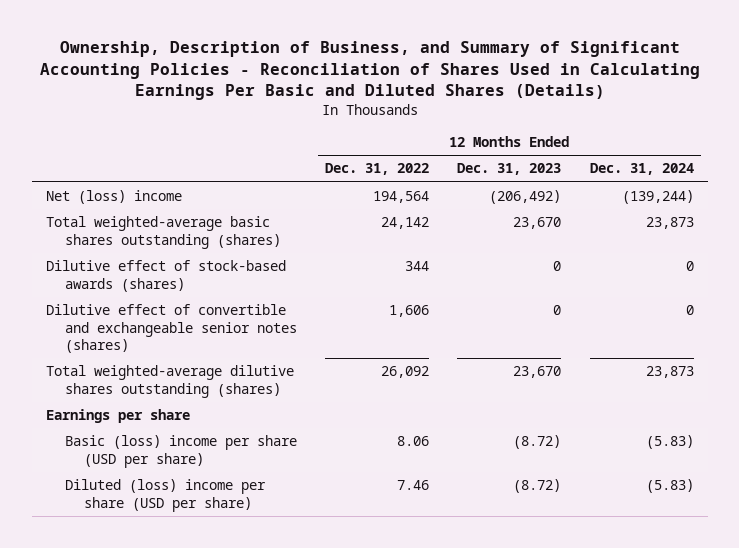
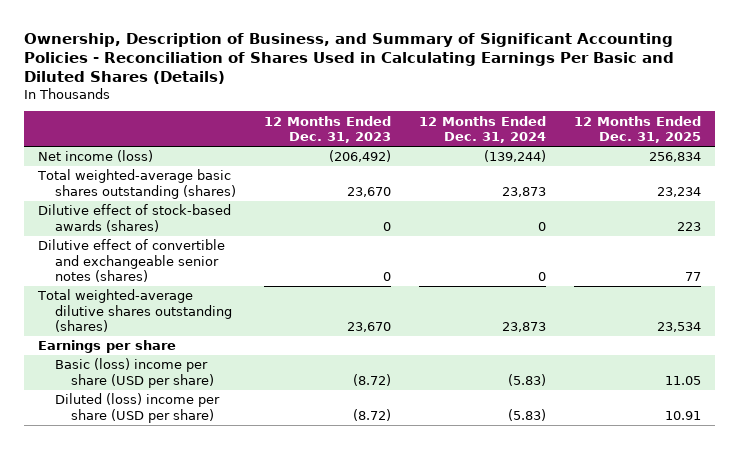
[325,163,430,176] Dec. 31, 2022 -> none
none -> [573,115,701,144] 12 Months Ended Dec. 31, 2025
[45,190,182,205] Net (loss) income -> [38,150,154,163] Net income (loss)

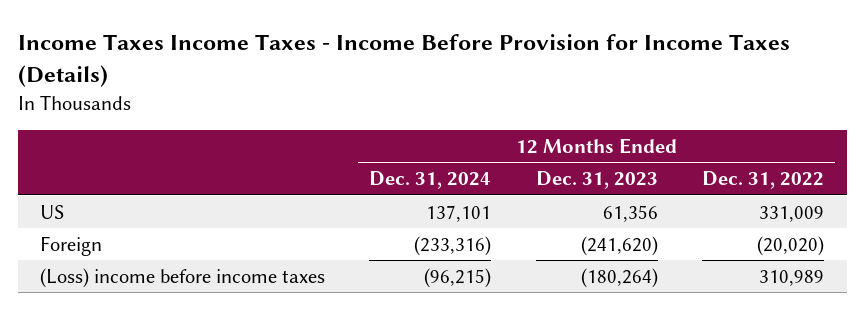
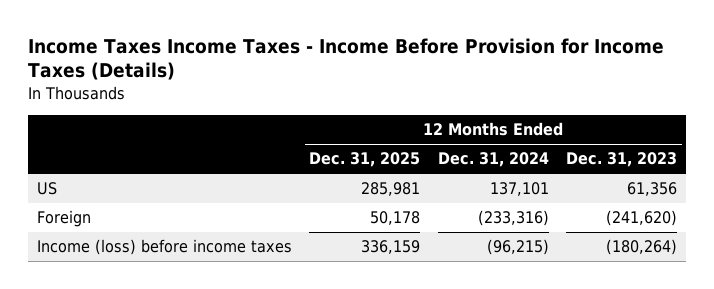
[702,171,825,190] Dec. 31, 2022 -> none
none -> [309,152,421,168] Dec. 31, 2025
[40,267,326,288] (Loss) income before income taxes -> [36,239,292,256] Income (loss) before income taxes

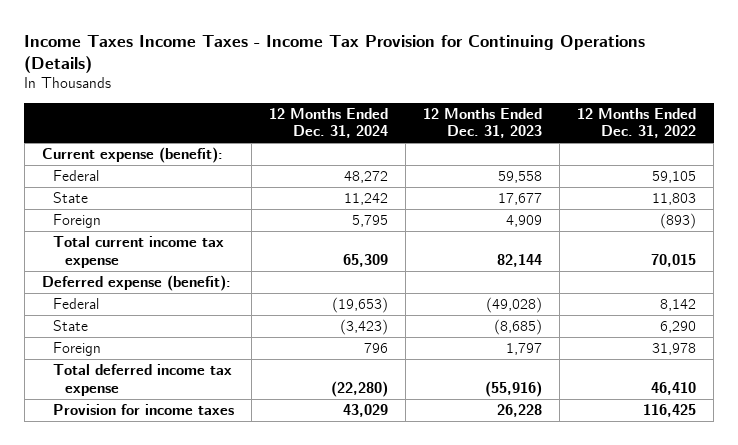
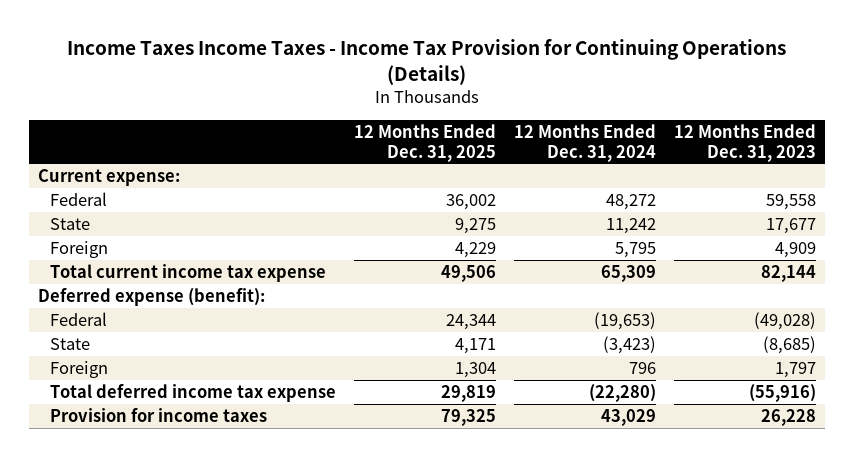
[577,107,697,139] 12 Months Ended Dec. 31, 2022 -> none
none -> [354,124,497,162] 12 Months Ended Dec. 31, 2025
[41,146,223,163] Current expense (benefit): -> [37,168,180,186] Current expense:

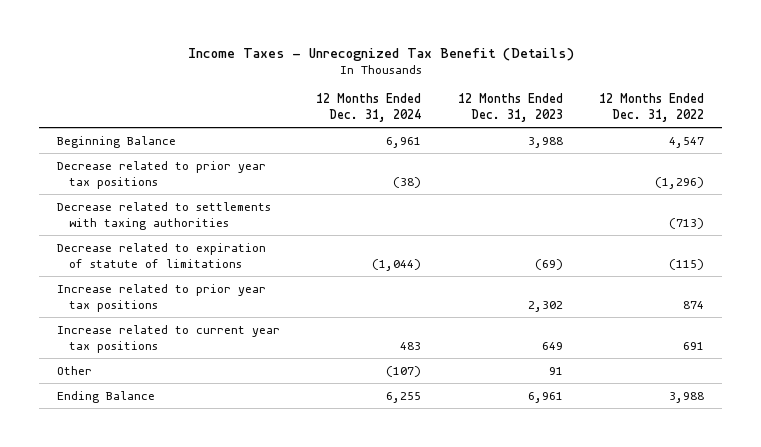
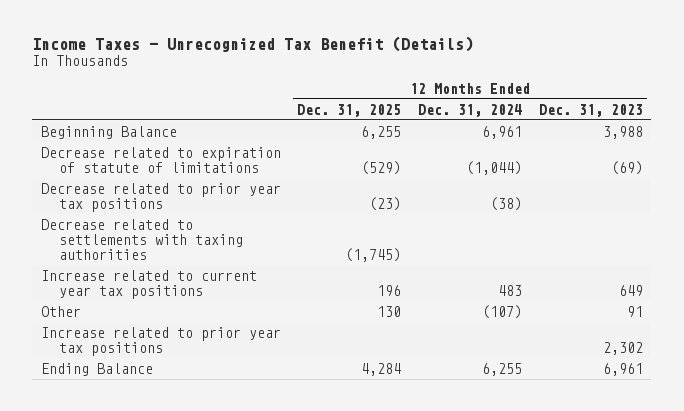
[599,93,705,123] 12 Months Ended Dec. 31, 2022 -> none
none -> [297,103,402,117] Dec. 31, 2025
[56,242,266,268] Decrease related to expiration of statute of limitations -> [40,146,281,173] Decrease related to expiration of statute of limitations
[56,283,266,312] Increase related to prior year tax positions -> [40,326,281,356] Increase related to prior year tax positions

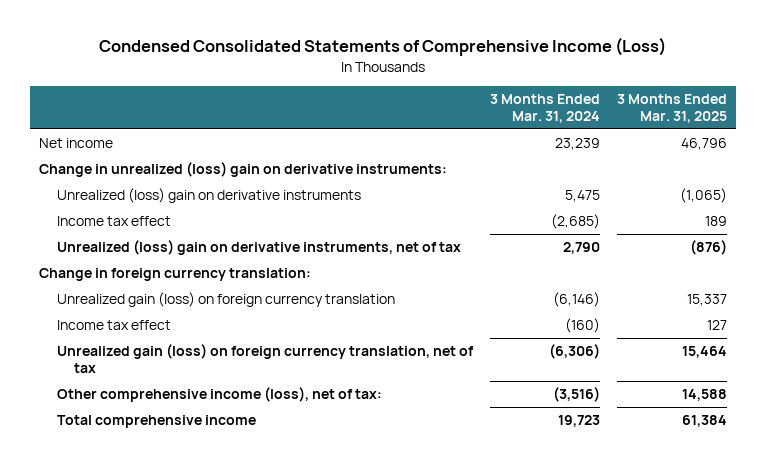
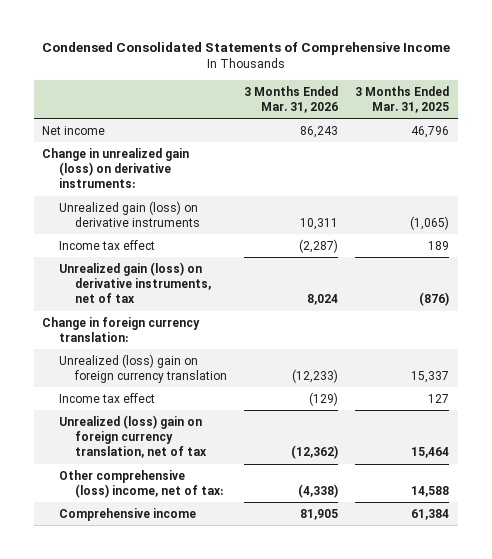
[99,37,667,57] Condensed Consolidated Statements of Comprehensive Income (Loss) -> [41,42,450,56] Condensed Consolidated Statements of Comprehensive Income
[490,93,601,124] 3 Months Ended Mar. 31, 2024 -> none
none -> [244,85,339,113] 3 Months Ended Mar. 31, 2026
[39,162,448,178] Change in unrealized (loss) gain on derivative instruments: -> [42,147,190,189] Change in unrealized gain (loss) on derivative instruments:
[56,188,361,204] Unrealized (loss) gain on derivative instruments -> [58,200,201,227] Unrealized gain (loss) on derivative instruments
[56,240,461,256] Unrealized (loss) gain on derivative instruments, net of tax -> [58,261,212,304] Unrealized gain (loss) on derivative instruments, net of tax
[56,292,395,308] Unrealized gain (loss) on foreign currency translation -> [58,353,228,383] Unrealized (loss) gain on foreign currency translation
[56,344,474,374] Unrealized gain (loss) on foreign currency translation, net of tax -> [58,414,208,459] Unrealized (loss) gain on foreign currency translation, net of tax
[56,387,382,403] Other comprehensive income (loss), net of tax: -> [58,469,224,498] Other comprehensive (loss) income, net of tax:
[56,415,256,429] Total comprehensive income -> [58,507,196,521] Comprehensive income

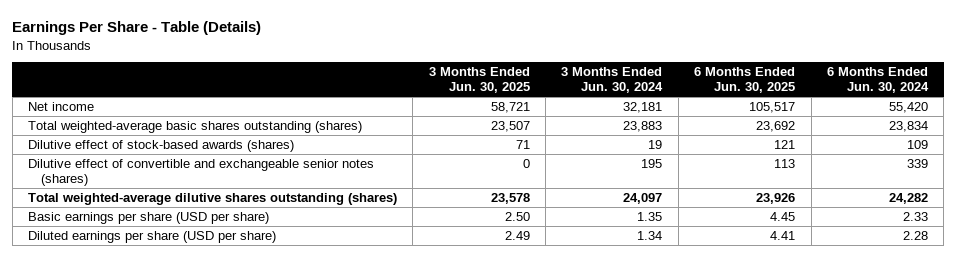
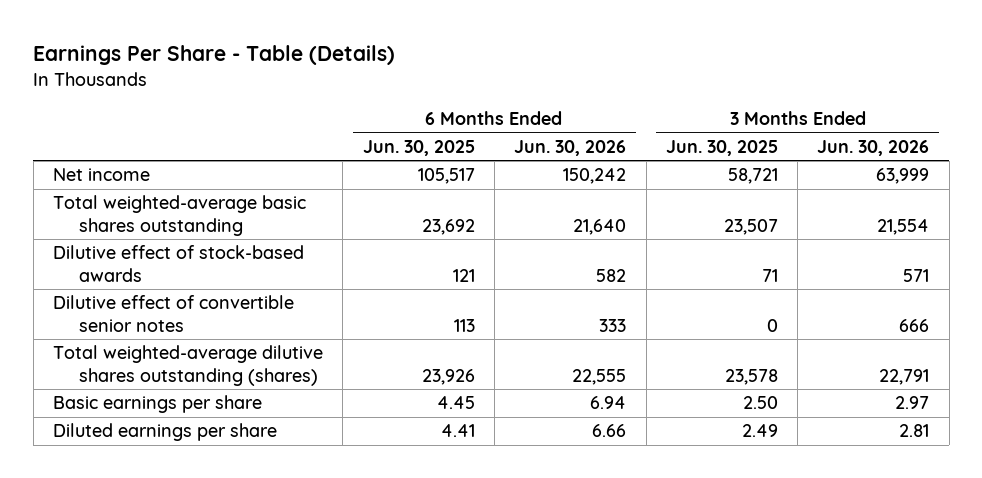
[561,67,664,94] 3 Months Ended Jun. 30, 2024 -> none
[827,67,930,94] 6 Months Ended Jun. 30, 2024 -> none
none -> [514,139,627,156] Jun. 30, 2026
none -> [817,139,930,156] Jun. 30, 2026
[27,120,362,133] Total weighted-average basic shares outstanding (shares) -> [53,195,307,236] Total weighted-average basic shares outstanding
[27,139,294,152] Dilutive effect of stock-based awards (shares) -> [53,245,305,282] Dilutive effect of stock-based awards
[27,158,374,186] Dilutive effect of convertible and exchangeable senior notes (shares) -> [53,295,295,332] Dilutive effect of convertible senior notes
[27,211,269,224] Basic earnings per share (USD per share) -> [53,395,263,414] Basic earnings per share
[27,230,276,243] Diluted earnings per share (USD per share) -> [53,423,278,442] Diluted earnings per share

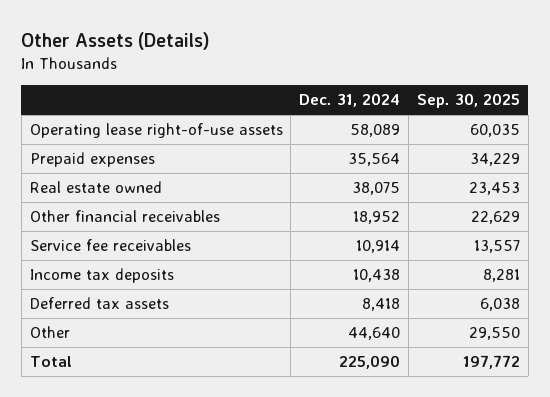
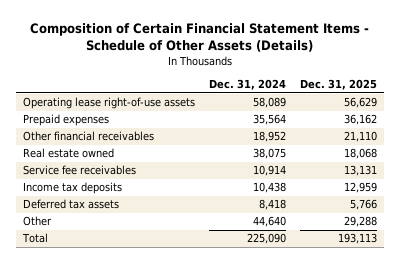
[21,31,211,50] Other Assets (Details) -> [29,22,369,52] Composition of Certain Financial Statement Items - Schedule of Other Assets (Details)
[417,93,521,109] Sep. 30, 2025 -> none
none -> [299,79,377,91] Dec. 31, 2025
[29,181,162,194] Real estate owned -> [22,148,114,159] Real estate owned

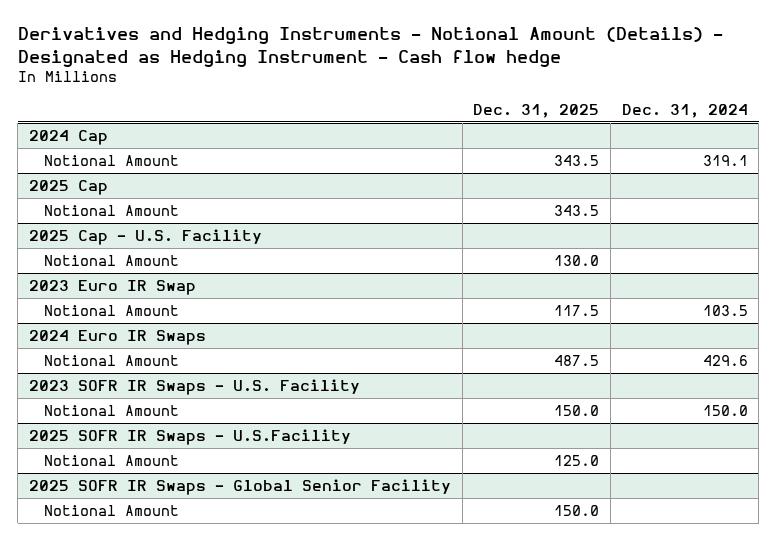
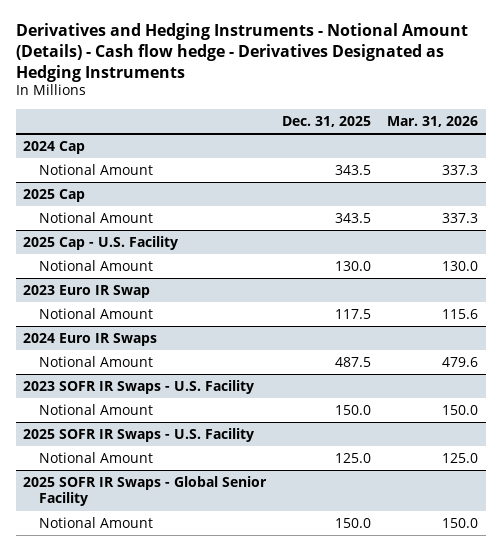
[17,27,723,67] Derivatives and Hedging Instruments - Notional Amount (Details) - Designated as Hedging Instrument - Cash flow hedge -> [15,23,468,82] Derivatives and Hedging Instruments - Notional Amount (Details) - Cash flow hedge - Derivatives Designated as Hedging Instruments
[621,103,748,118] Dec. 31, 2024 -> none
none -> [386,115,478,127] Mar. 31, 2026
[28,428,351,445] 2025 SOFR IR Swaps - U.S.Facility -> [23,427,255,442] 2025 SOFR IR Swaps - U.S. Facility

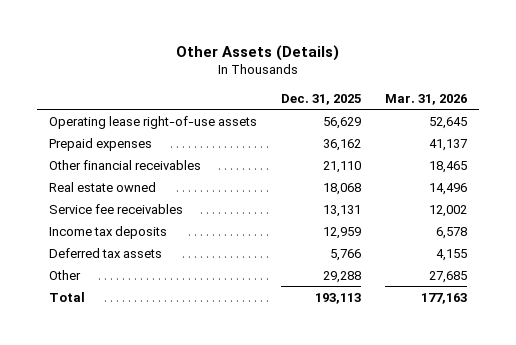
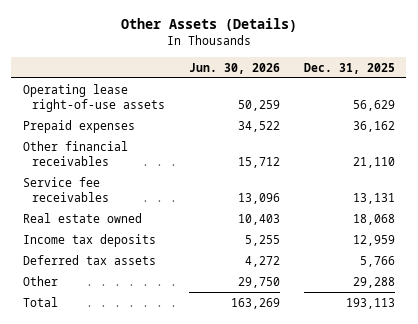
[385,93,468,105] Mar. 31, 2026 -> none
none -> [188,62,280,74] Jun. 30, 2026
[48,181,156,192] Real estate owned -> [23,212,143,223] Real estate owned

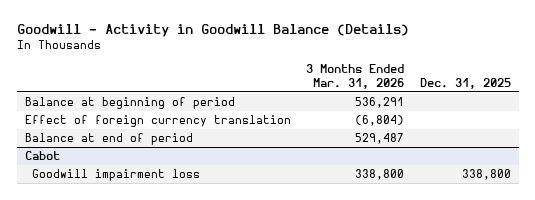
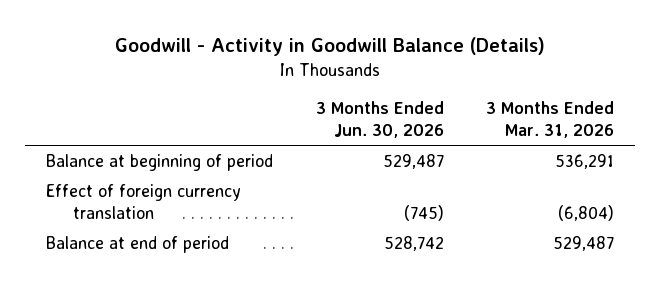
[419,77,511,89] Dec. 31, 2025 -> none
none -> [315,101,444,139] 3 Months Ended Jun. 30, 2026
[24,151,60,161] Cabot -> none
[32,169,201,182] Goodwill impairment loss -> none

